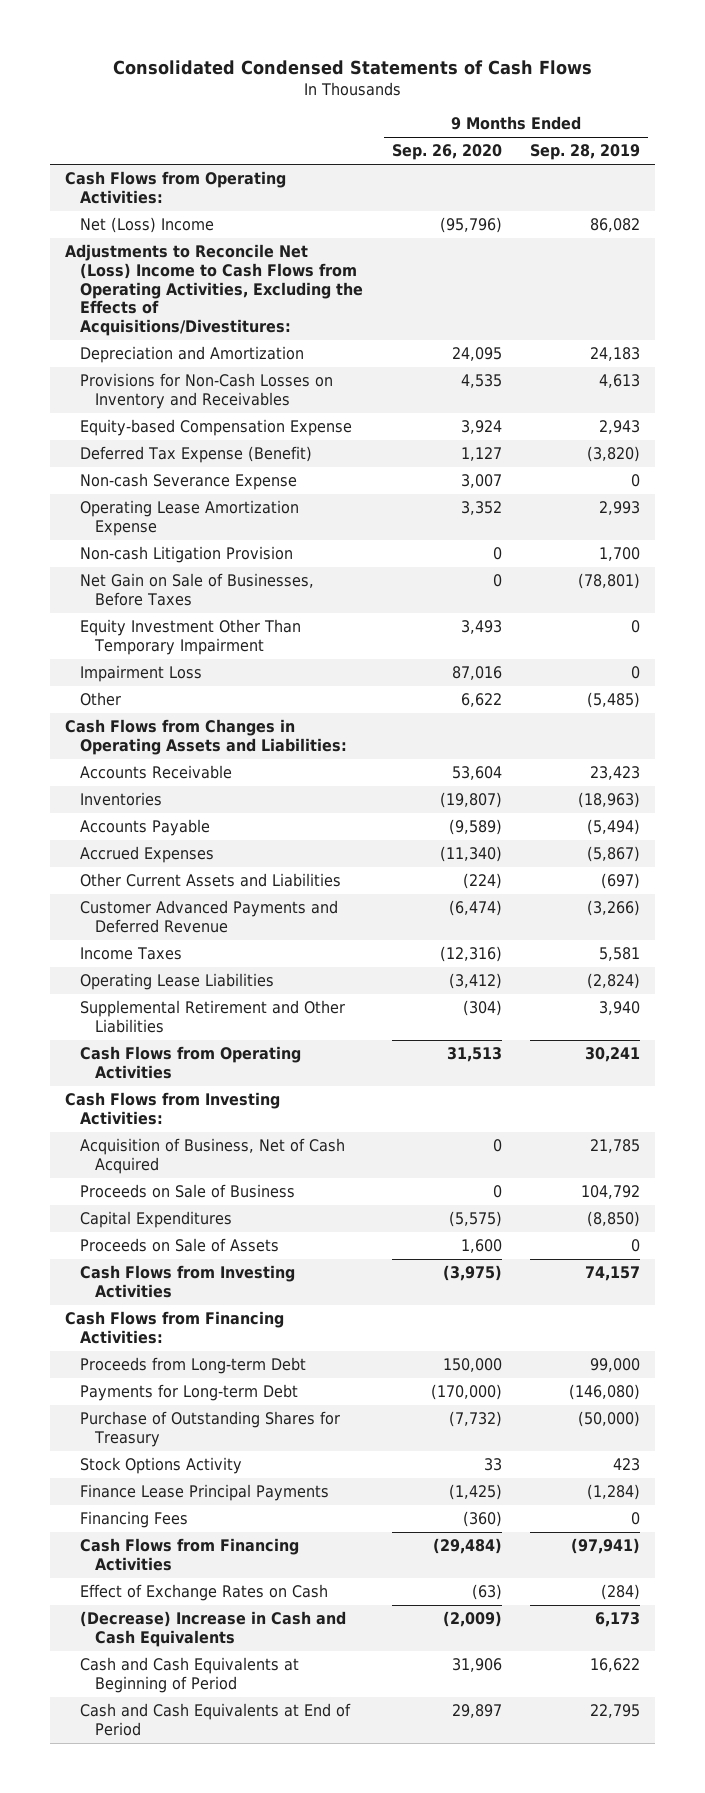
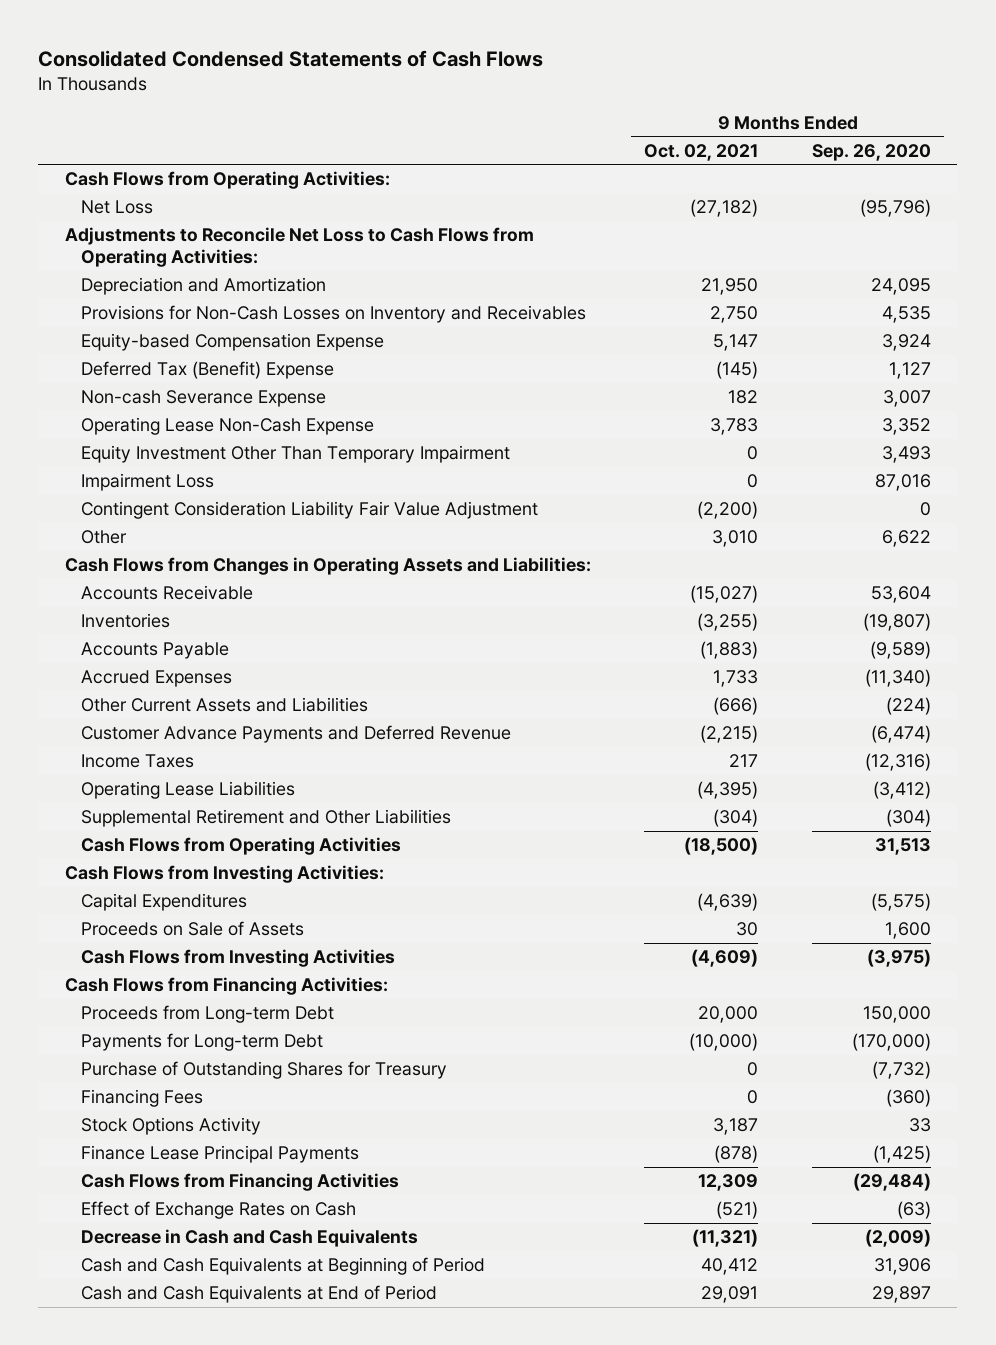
[530,144,641,161] Sep. 28, 2019 -> none
none -> [644,143,759,161] Oct. 02, 2021
[79,217,214,234] Net (Loss) Income -> [81,200,154,215] Net Loss
[64,244,363,337] Adjustments to Reconcile Net (Loss) Income to Cash Flows from Operating Activities, Excluding the Effects of Acquisitions/Divestitures: -> [65,227,535,267] Adjustments to Reconcile Net Loss to Cash Flows from Operating Activities:
[79,446,312,464] Deferred Tax Expense (Benefit) -> [81,361,335,380] Deferred Tax (Benefit) Expense
[79,546,293,564] Non-cash Litigation Provision -> none
[79,573,314,606] Net Gain on Sale of Businesses, Before Taxes -> none
[79,500,299,536] Operating Lease Amortization Expense -> [81,417,375,436] Operating Lease Non-Cash Expense
none -> [81,501,539,520] Contingent Consideration Liability Fair Value Adjustment
[79,900,338,933] Customer Advanced Payments and Deferred Revenue -> [81,725,512,744] Customer Advance Payments and Deferred Revenue
[79,1138,345,1174] Acquisition of Business, Net of Cash Acquired -> none
[79,1184,295,1199] Proceeds on Sale of Business -> none
[79,1511,188,1529] Financing Fees -> [81,1089,204,1108] Financing Fees
[79,1611,346,1647] (Decrease) Increase in Cash and Cash Equivalents -> [81,1229,419,1248] Decrease in Cash and Cash Equivalents

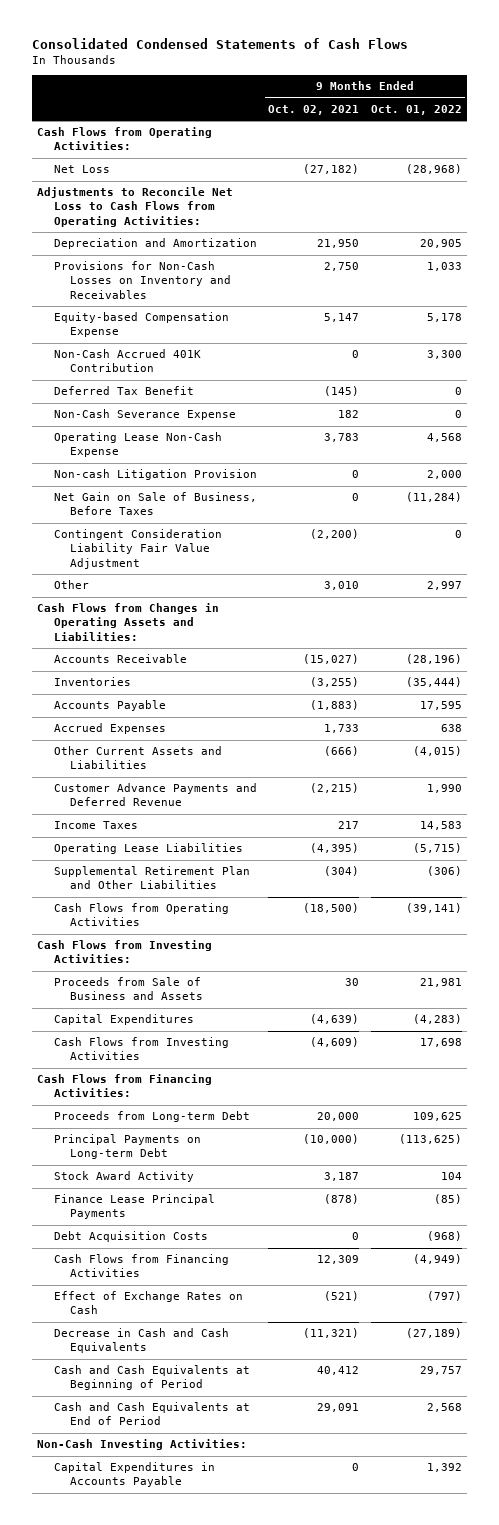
[811,143,931,161] Sep. 26, 2020 -> none
none -> [370,104,462,115] Oct. 01, 2022
none -> [53,349,201,373] Non-Cash Accrued 401K Contribution
[81,361,335,380] Deferred Tax (Benefit) Expense -> [53,386,194,396] Deferred Tax Benefit
[81,390,327,408] Non-cash Severance Expense -> [53,409,236,421] Non-Cash Severance Expense
[81,445,511,464] Equity Investment Other Than Temporary Impairment -> none
[81,473,215,492] Impairment Loss -> none
none -> [53,469,257,481] Non-cash Litigation Provision
none -> [53,492,257,516] Net Gain on Sale of Business, Before Taxes
[81,809,452,828] Supplemental Retirement and Other Liabilities -> [53,866,250,890] Supplemental Retirement Plan and Other Liabilities
none -> [53,977,204,1001] Proceeds from Sale of Business and Assets
[81,921,305,937] Proceeds on Sale of Assets -> none
[81,1061,448,1080] Purchase of Outstanding Shares for Treasury -> none
[81,1089,204,1108] Financing Fees -> none
[81,1033,324,1052] Payments for Long-term Debt -> [53,1134,201,1160] Principal Payments on Long-term Debt
[81,1117,262,1136] Stock Options Activity -> [53,1171,194,1183] Stock Award Activity
none -> [53,1231,208,1243] Debt Acquisition Costs
none -> [37,1439,248,1451] Non-Cash Investing Activities:
none -> [53,1462,215,1488] Capital Expenditures in Accounts Payable

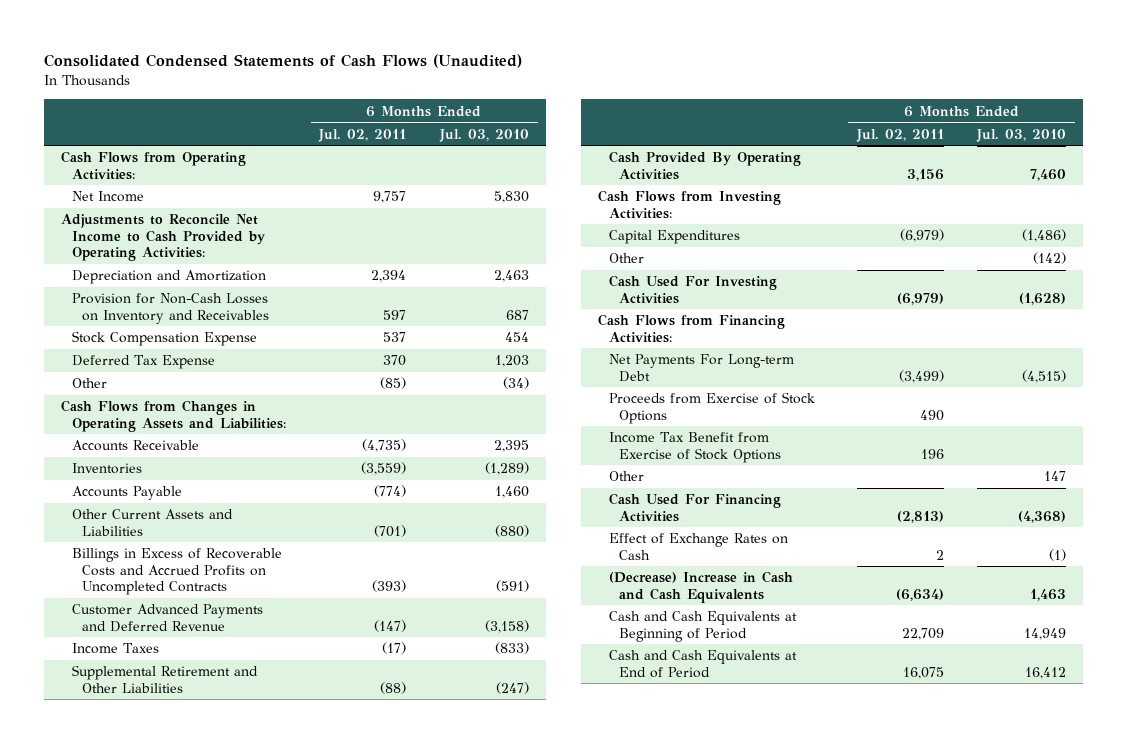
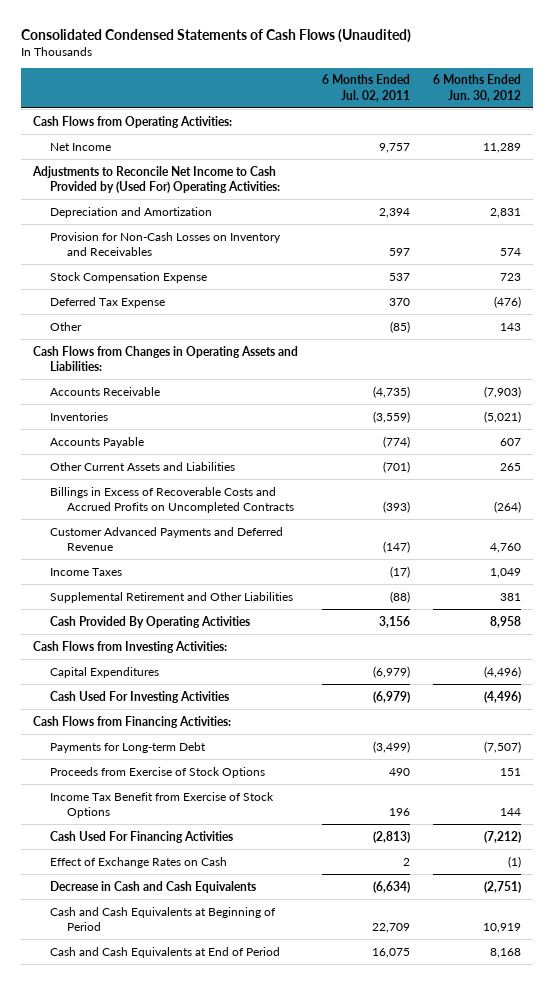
[439,128,530,142] Jul. 03, 2010 -> none
none -> [433,74,522,102] 6 Months Ended Jun. 30, 2012
[61,214,265,262] Adjustments to Reconcile Net Income to Cash Provided by Operating Activities: -> [31,165,281,194] Adjustments to Reconcile Net Income to Cash Provided by (Used For) Operating Activities:
[608,253,644,264] Other -> none
[608,354,794,382] Net Payments For Long-term Debt -> [50,741,207,753] Payments for Long-term Debt
[608,471,644,482] Other -> none
[608,571,793,603] (Decrease) Increase in Cash and Cash Equivalents -> [50,880,257,893] Decrease in Cash and Cash Equivalents

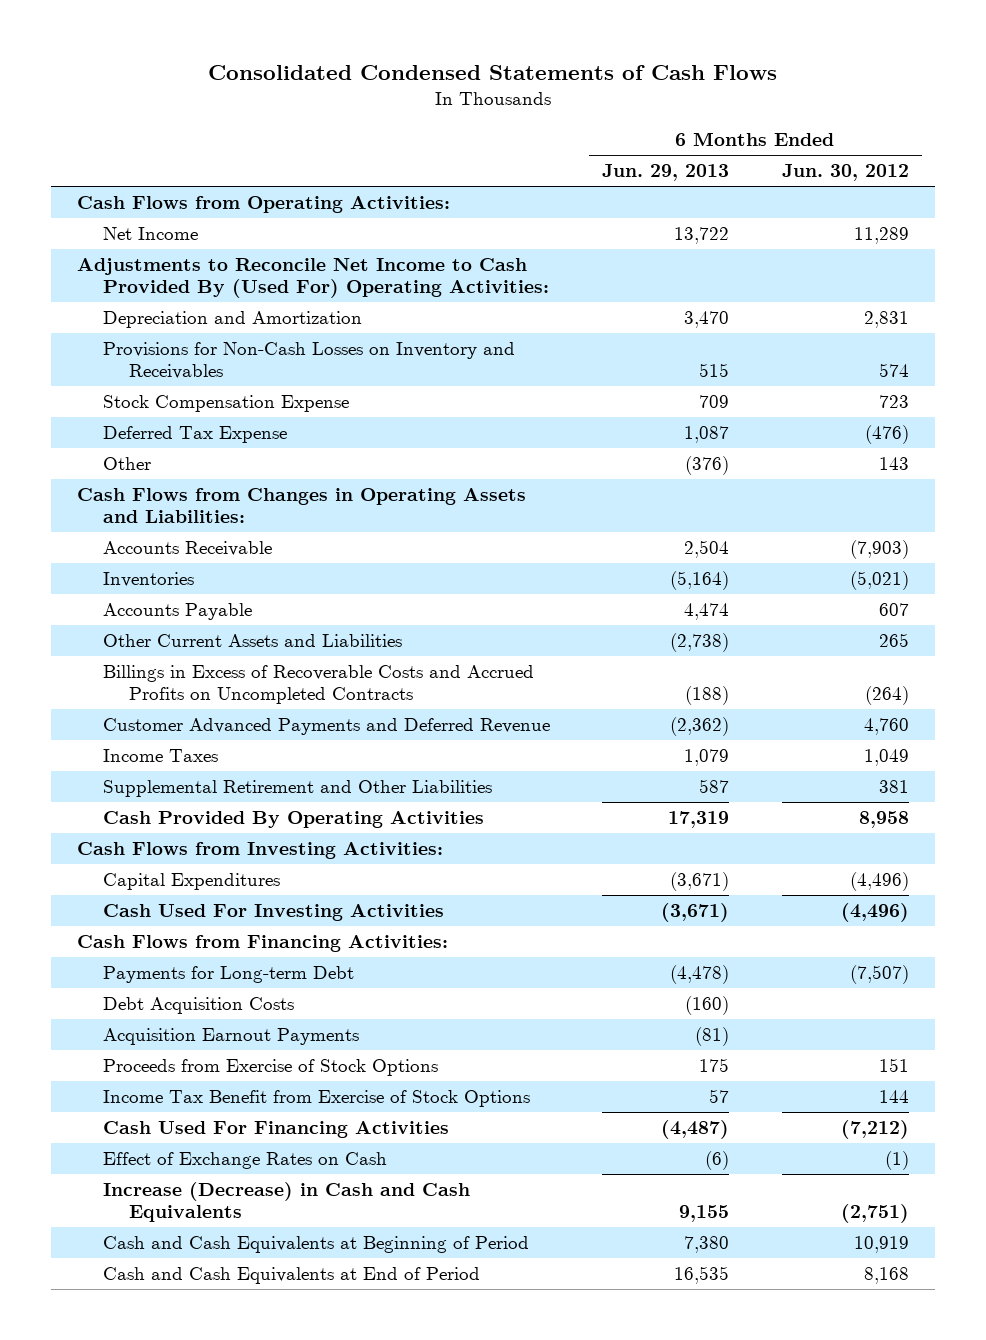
[21,28,412,43] Consolidated Condensed Statements of Cash Flows (Unaudited) -> [207,65,777,81] Consolidated Condensed Statements of Cash Flows
[321,74,410,102] 6 Months Ended Jul. 02, 2011 -> none
none -> [602,164,730,182] Jun. 29, 2013
[31,165,281,194] Adjustments to Reconcile Net Income to Cash Provided by (Used For) Operating Activities: -> [77,258,549,298] Adjustments to Reconcile Net Income to Cash Provided By (Used For) Operating Activities:
[50,231,282,257] Provision for Non-Cash Losses on Inventory and Receivables -> [102,342,515,379] Provisions for Non-Cash Losses on Inventory and Receivables
none -> [102,997,294,1015] Debt Acquisition Costs
none -> [102,1028,359,1046] Acquisition Earnout Payments
[50,880,257,893] Decrease in Cash and Cash Equivalents -> [102,1182,470,1222] Increase (Decrease) in Cash and Cash Equivalents

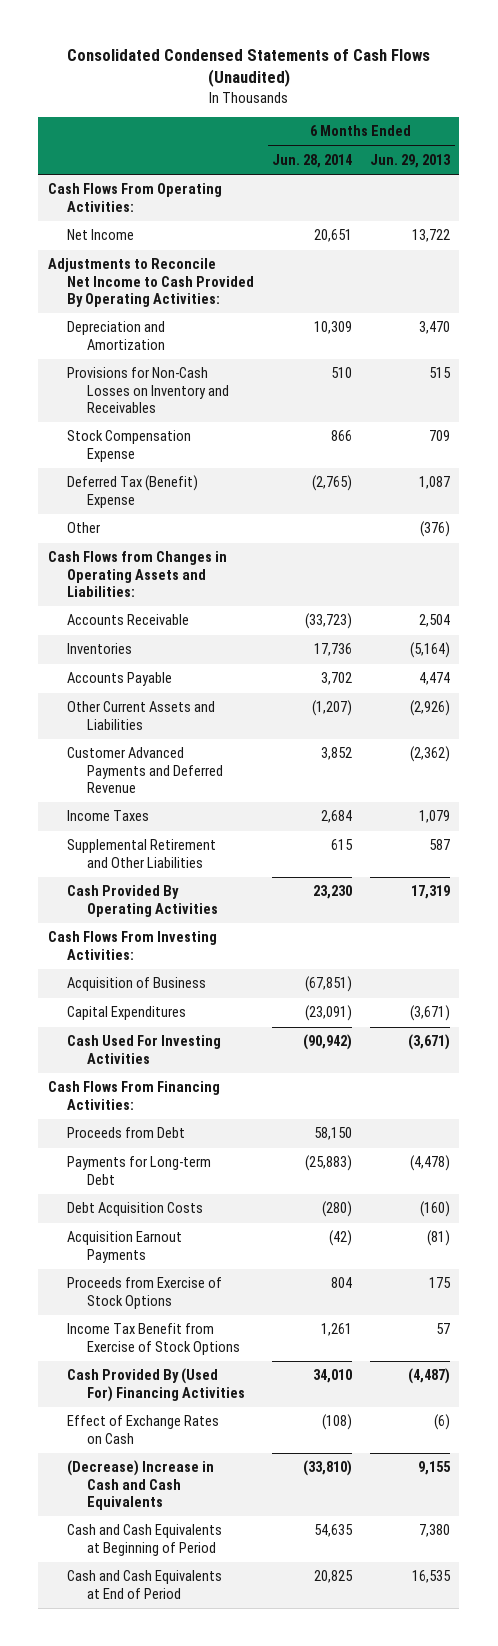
[207,65,777,81] Consolidated Condensed Statements of Cash Flows -> [66,48,430,88] Consolidated Condensed Statements of Cash Flows (Unaudited)
[781,164,909,182] Jun. 30, 2012 -> none
none -> [272,153,353,168] Jun. 28, 2014
[77,196,451,214] Cash Flows from Operating Activities: -> [47,183,222,212] Cash Flows From Operating Activities:
[77,258,549,298] Adjustments to Reconcile Net Income to Cash Provided By (Used For) Operating Activities: -> [47,258,255,307] Adjustments to Reconcile Net Income to Cash Provided By Operating Activities:
[102,426,287,444] Deferred Tax Expense -> [67,475,199,508] Deferred Tax (Benefit) Expense
[102,665,534,704] Billings in Excess of Recoverable Costs and Accrued Profits on Uncompleted Contracts -> none
[670,633,730,653] (2,738) -> [410,700,451,717] (2,926)
[77,842,444,860] Cash Flows from Investing Activities: -> [47,931,217,960] Cash Flows From Investing Activities:
none -> [67,977,207,992] Acquisition of Business
[77,935,449,953] Cash Flows from Financing Activities: -> [47,1081,220,1110] Cash Flows From Financing Activities:
none -> [67,1127,186,1139] Proceeds from Debt
[102,1121,449,1139] Cash Used For Financing Activities -> [67,1368,246,1402] Cash Provided By (Used For) Financing Activities
[102,1182,470,1222] Increase (Decrease) in Cash and Cash Equivalents -> [67,1460,215,1510] (Decrease) Increase in Cash and Cash Equivalents

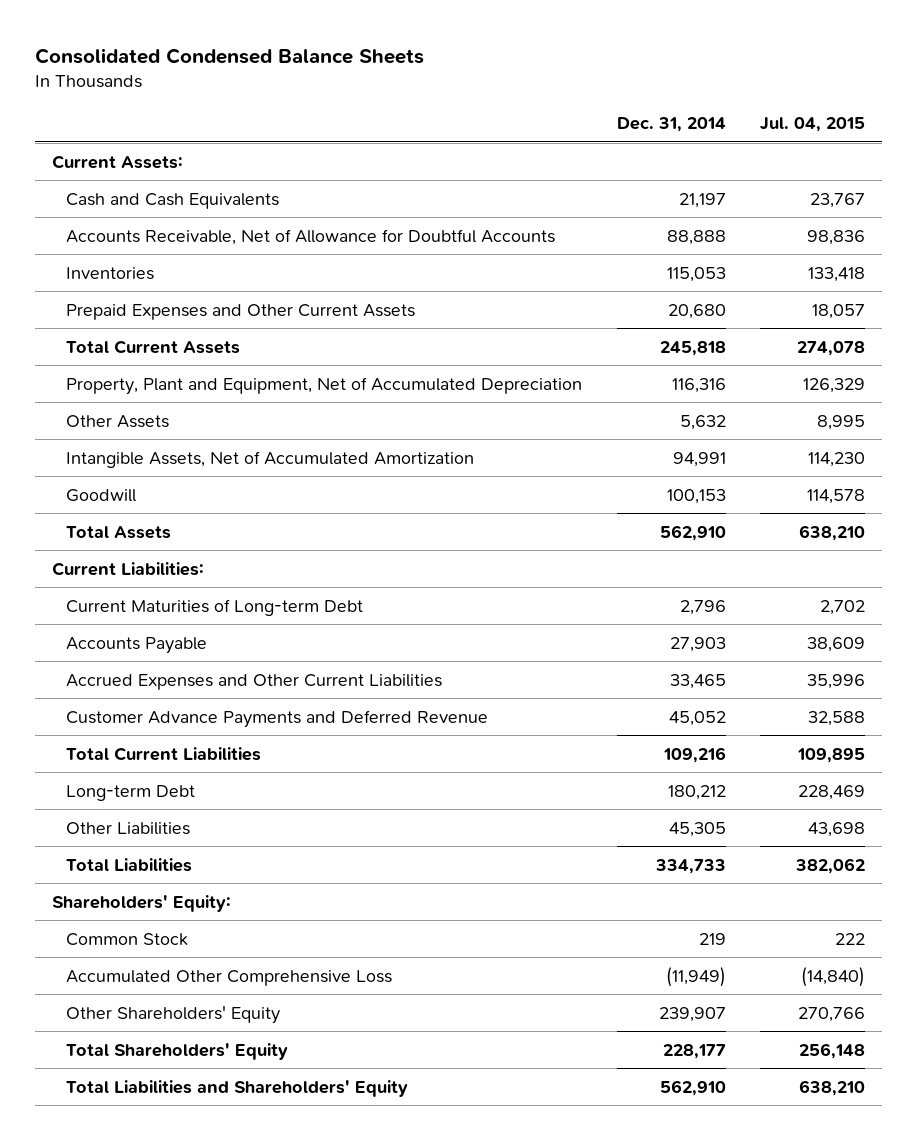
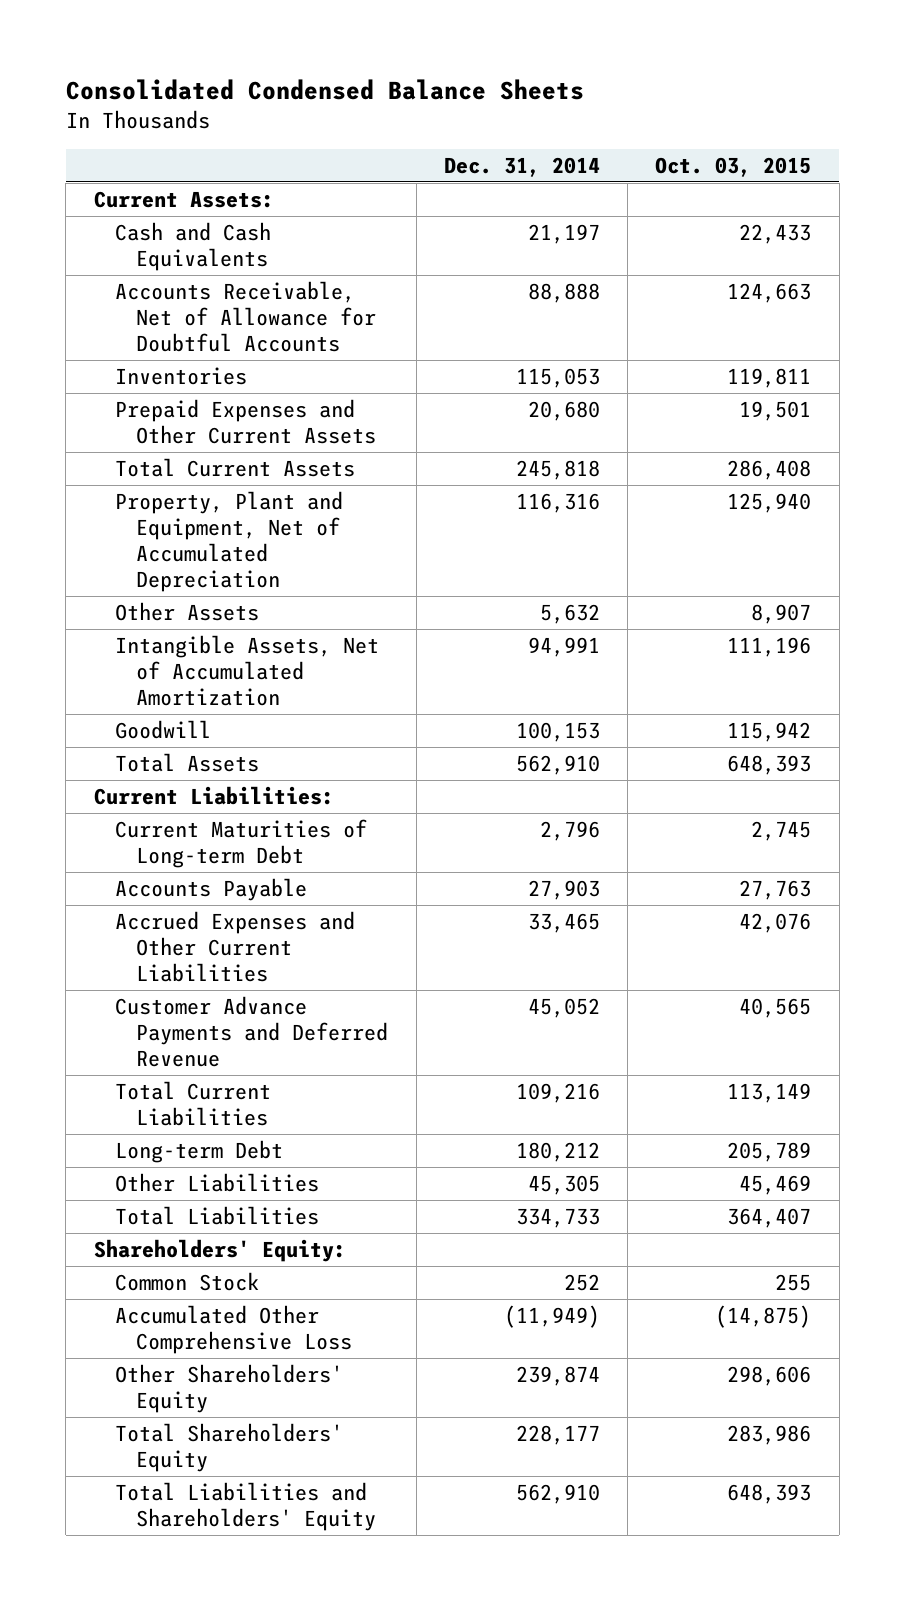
[760,117,866,133] Jul. 04, 2015 -> none
none -> [655,156,812,177] Oct. 03, 2015
[698,932,726,945] 219 -> [563,1273,600,1291] 252
[658,1006,726,1022] 239,907 -> [515,1365,600,1386] 239,874

